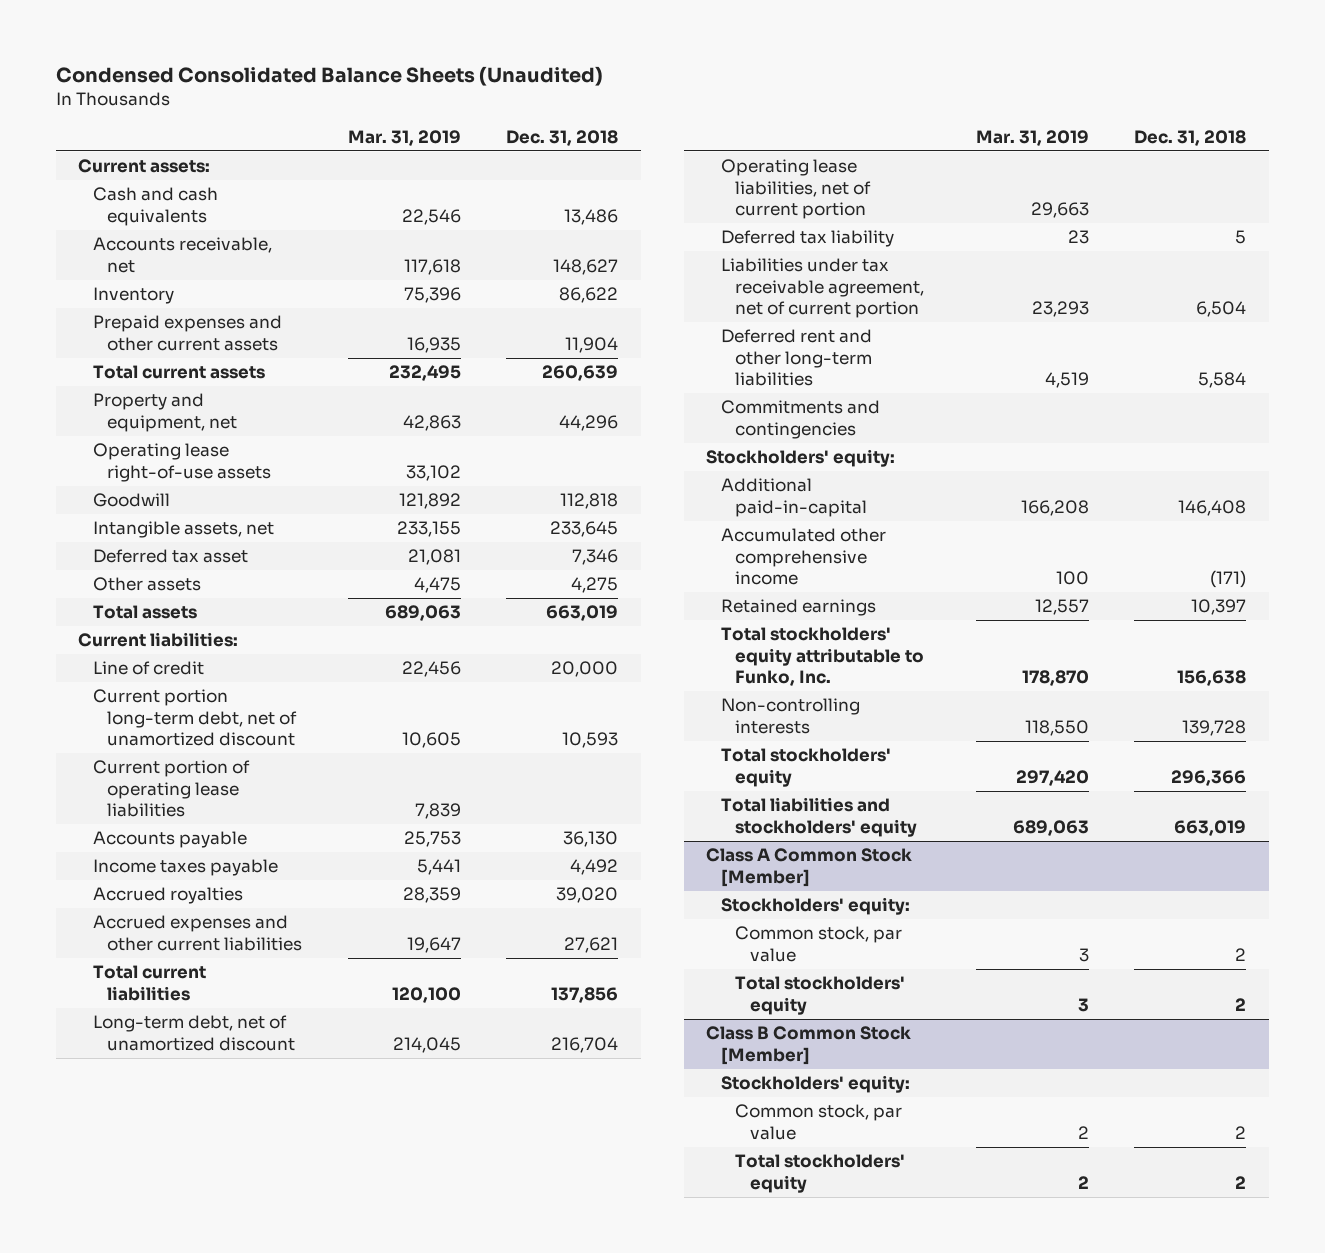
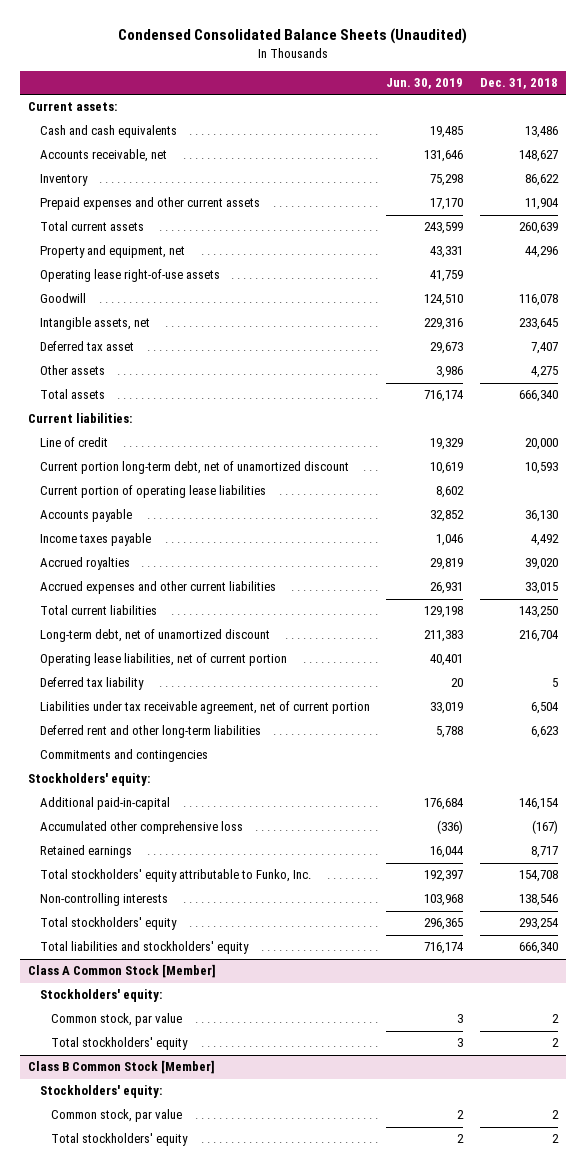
[347,129,461,146] Mar. 31, 2019 -> none
none -> [386,78,464,90] Jun. 30, 2019
[560,493,619,510] 112,818 -> [519,294,559,307] 116,078
[572,549,619,566] 7,346 -> [531,342,559,355] 7,407
[546,605,619,622] 663,019 -> [519,390,559,403] 666,340
[564,936,619,953] 27,621 -> [525,582,559,595] 33,015
[551,986,619,1003] 137,856 -> [519,606,559,619] 143,250
[1198,372,1247,389] 5,584 -> [531,726,559,739] 6,623
[1178,499,1247,516] 146,408 -> [519,798,560,811] 146,154
[720,528,886,586] Accumulated other comprehensive income -> [39,821,243,835] Accumulated other comprehensive loss
[1210,570,1247,589] (171) -> [532,820,559,835] (167)
[1191,599,1247,616] 10,397 -> [531,846,559,859] 8,717
[1177,670,1247,687] 156,638 -> [519,870,559,883] 154,708
[1182,719,1247,736] 139,728 -> [519,894,559,907] 138,546
[1171,769,1247,786] 296,366 -> [519,918,560,931] 293,254
[1174,819,1247,836] 663,019 -> [519,942,559,955] 666,340

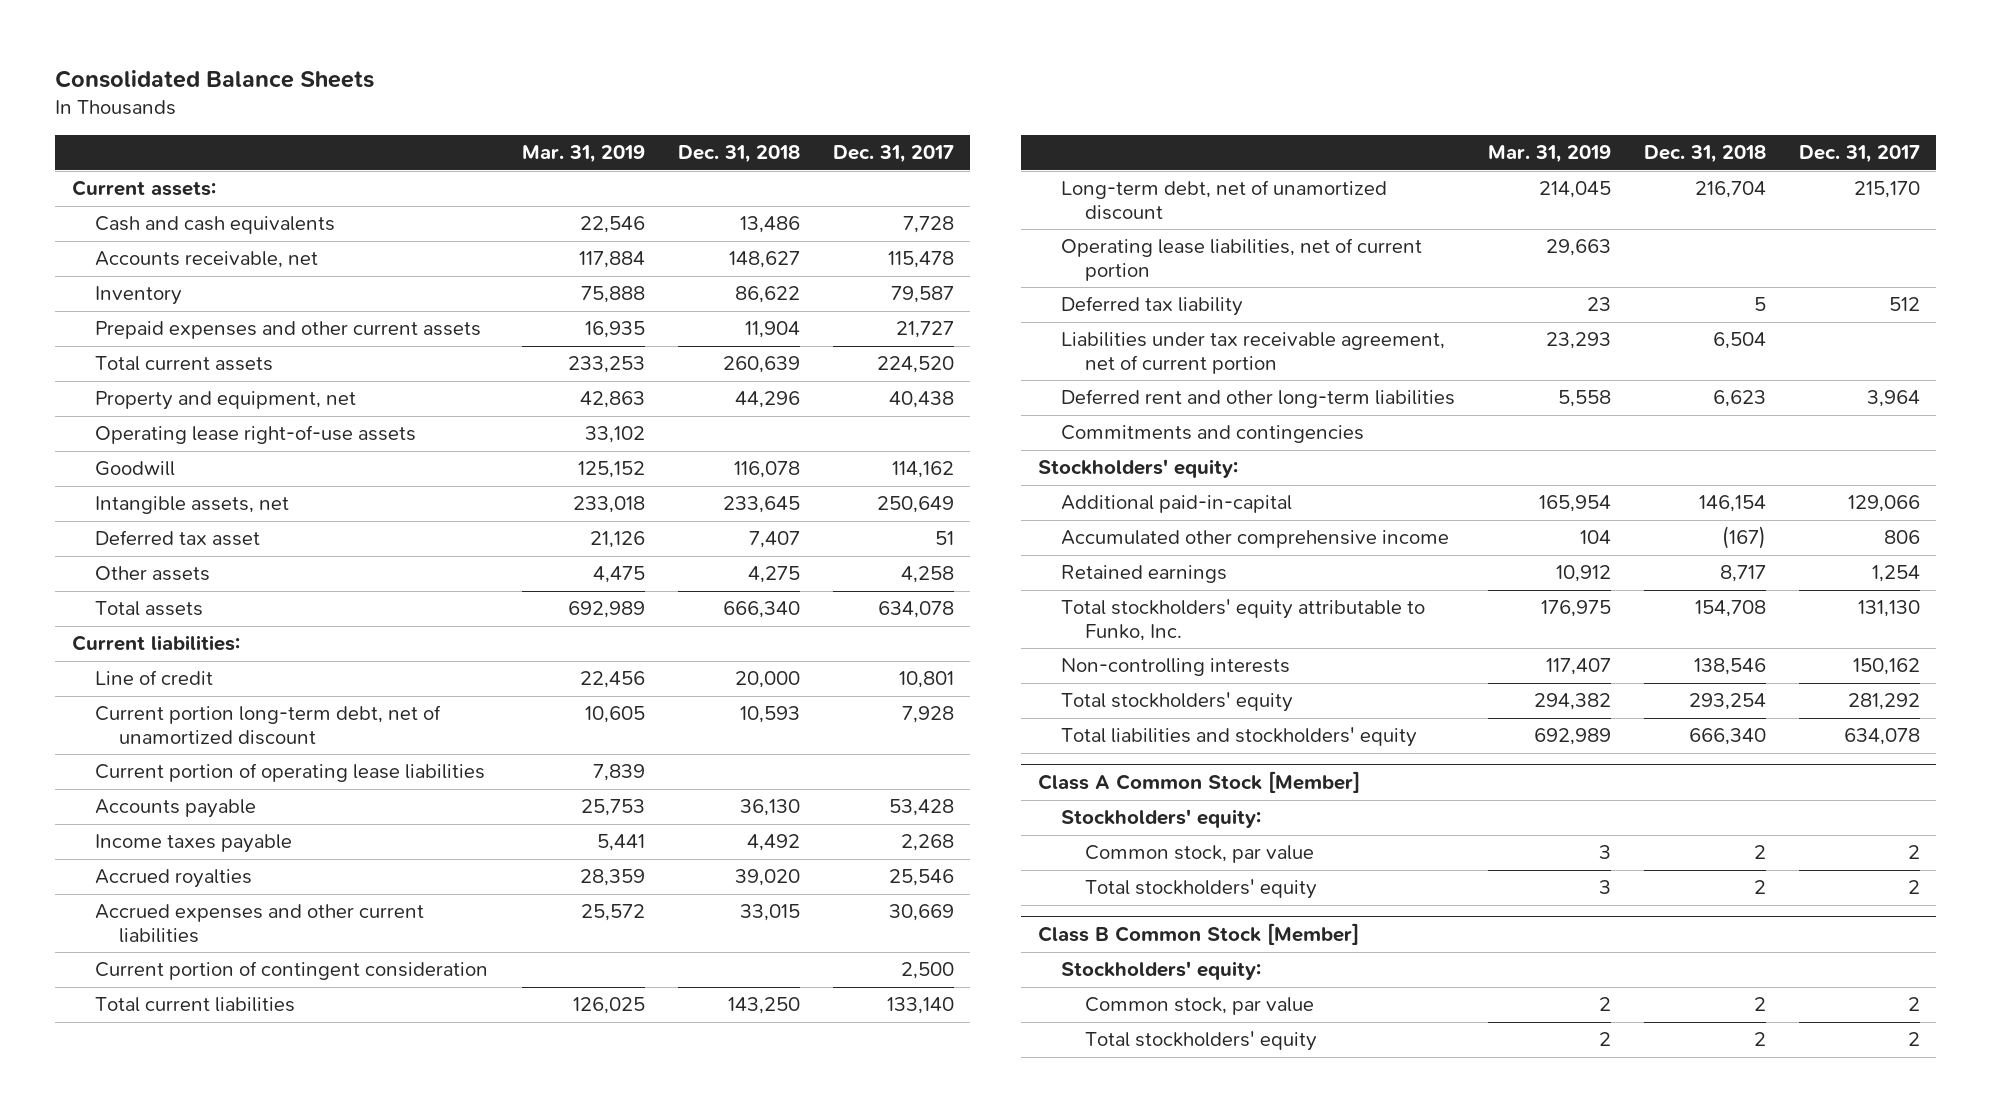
[117,27,467,44] Condensed Consolidated Balance Sheets (Unaudited) -> [55,69,375,88] Consolidated Balance Sheets
[386,78,464,90] Jun. 30, 2019 -> none
none -> [522,145,646,164] Mar. 31, 2019
none -> [832,145,954,164] Dec. 31, 2017
none -> [95,961,489,981] Current portion of contingent consideration
[39,821,243,835] Accumulated other comprehensive loss -> [1061,530,1450,549] Accumulated other comprehensive income

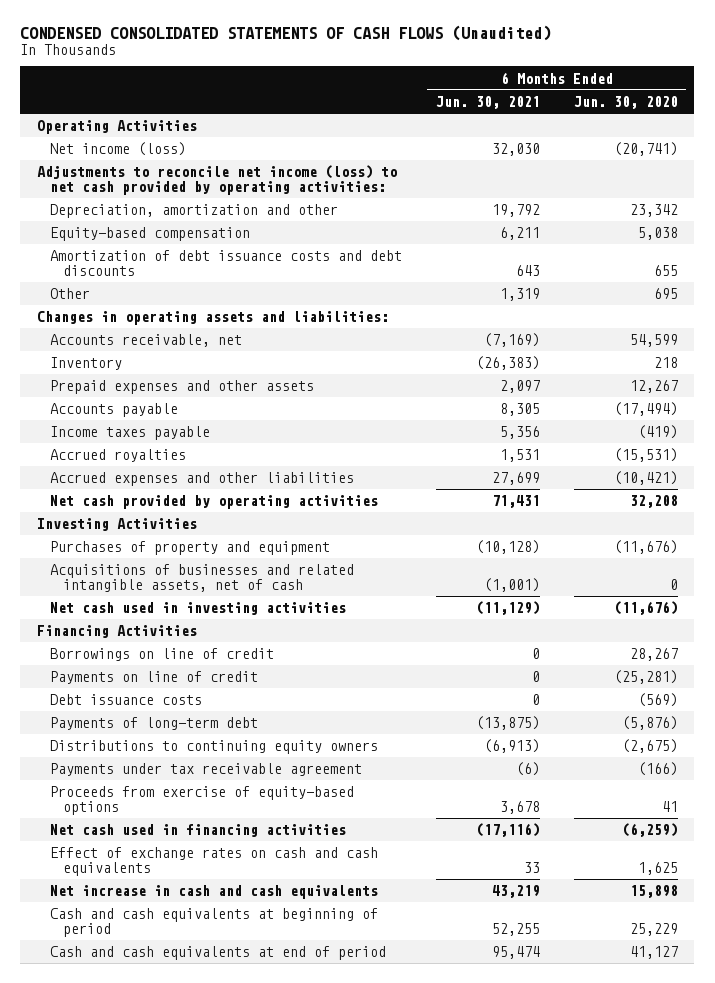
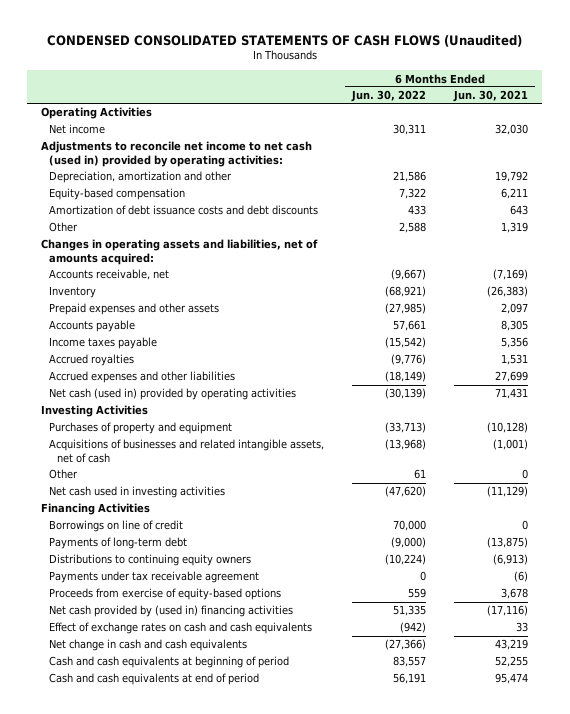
[573,95,678,109] Jun. 30, 2020 -> none
none -> [351,90,427,103] Jun. 30, 2022
[50,142,187,157] Net income (loss) -> [49,124,106,135] Net income
[37,165,398,195] Adjustments to reconcile net income (loss) to net cash provided by operating activities: -> [41,141,313,167] Adjustments to reconcile net income to net cash (used in) provided by operating activities:
[37,311,390,326] Changes in operating assets and liabilities: -> [41,239,319,265] Changes in operating assets and liabilities, net of amounts acquired:
[50,495,379,510] Net cash provided by operating activities -> [49,388,297,401] Net cash (used in) provided by operating activities
none -> [49,469,79,480] Other
[50,671,259,685] Payments on line of credit -> none
[50,694,203,706] Debt issuance costs -> none
[50,824,347,838] Net cash used in financing activities -> [49,605,294,618] Net cash provided by (used in) financing activities
[50,885,379,900] Net increase in cash and cash equivalents -> [49,639,248,652] Net change in cash and cash equivalents

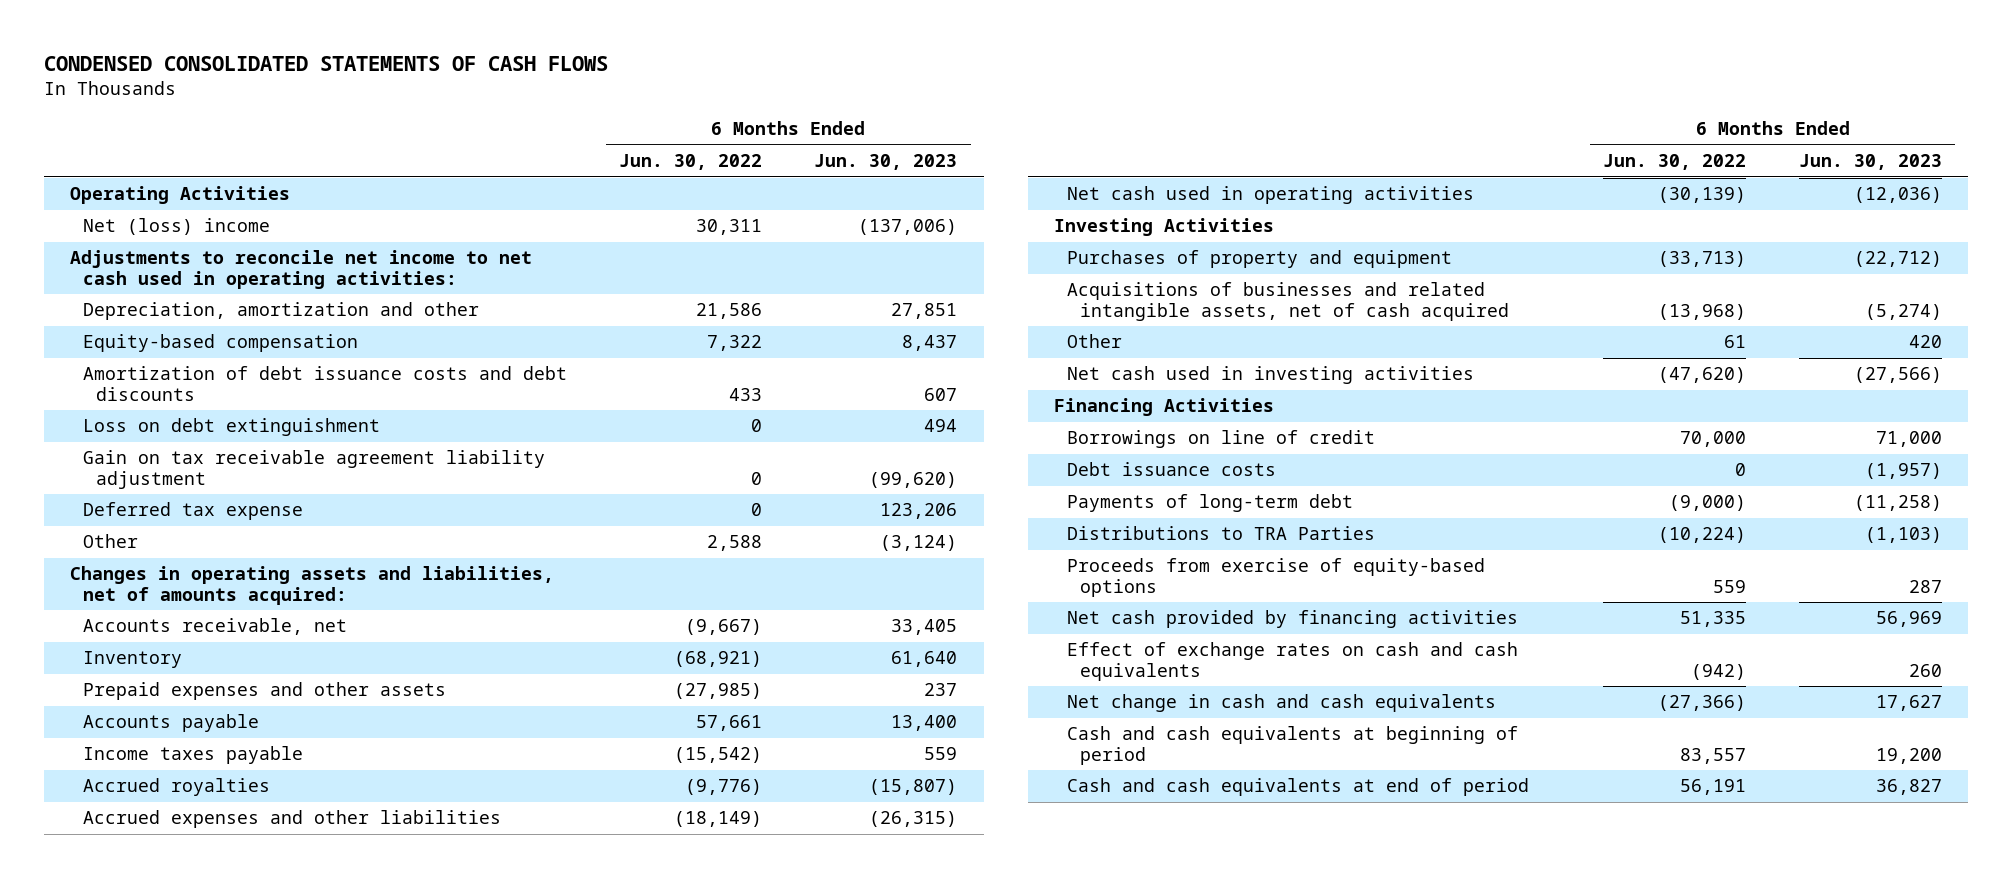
[46,34,522,47] CONDENSED CONSOLIDATED STATEMENTS OF CASH FLOWS (Unaudited) -> [43,56,608,72] CONDENSED CONSOLIDATED STATEMENTS OF CASH FLOWS
[453,90,529,103] Jun. 30, 2021 -> none
none -> [814,154,958,171] Jun. 30, 2023
[49,124,106,135] Net income -> [82,218,270,236] Net (loss) income
[41,141,313,167] Adjustments to reconcile net income to net cash (used in) provided by operating activities: -> [69,250,532,289] Adjustments to reconcile net income to net cash used in operating activities:
none -> [82,418,380,437] Loss on debt extinguishment
none -> [82,450,545,489] Gain on tax receivable agreement liability adjustment
none -> [82,502,303,521] Deferred tax expense
[49,388,297,401] Net cash (used in) provided by operating activities -> [1067,186,1475,205] Net cash used in operating activities
[49,439,325,463] Acquisitions of businesses and related intangible assets, net of cash -> [1067,282,1510,321] Acquisitions of businesses and related intangible assets, net of cash acquired
none -> [1067,462,1277,477] Debt issuance costs
[49,571,260,584] Payments under tax receivable agreement -> none
[49,554,252,567] Distributions to continuing equity owners -> [1067,526,1376,541] Distributions to TRA Parties
[49,605,294,618] Net cash provided by (used in) financing activities -> [1067,610,1519,629] Net cash provided by financing activities

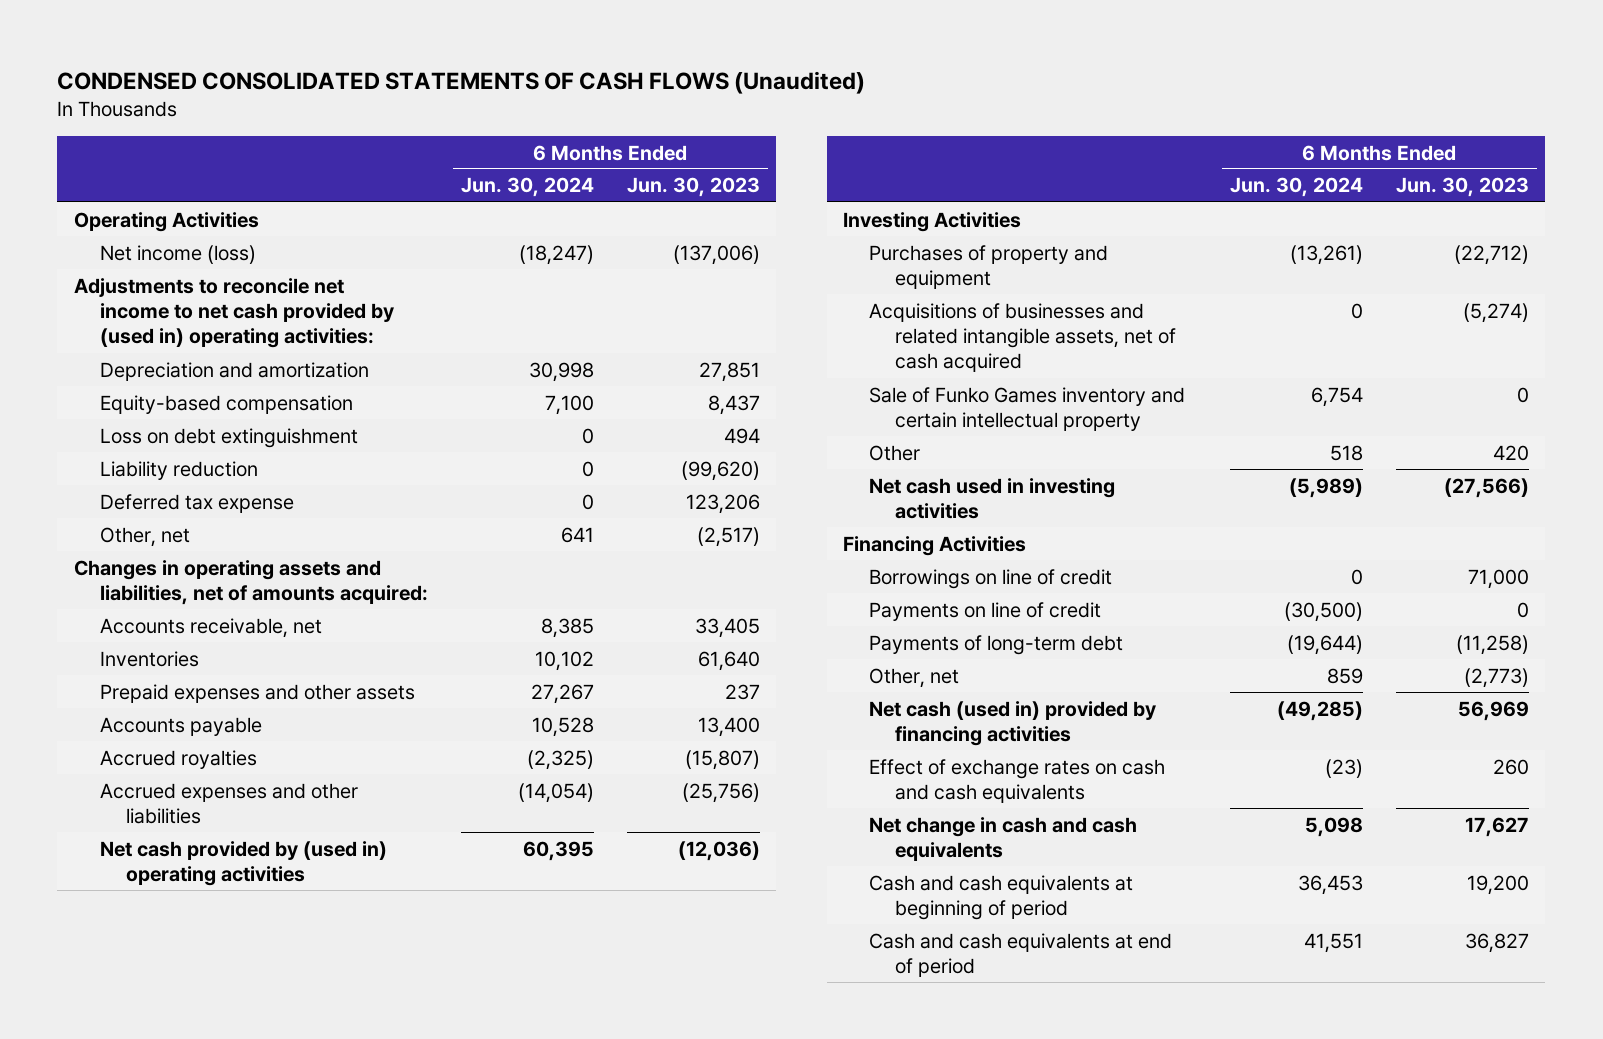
[43,56,608,72] CONDENSED CONSOLIDATED STATEMENTS OF CASH FLOWS -> [57,70,866,94] CONDENSED CONSOLIDATED STATEMENTS OF CASH FLOWS (Unaudited)
[619,154,763,171] Jun. 30, 2022 -> none
none -> [460,177,594,198] Jun. 30, 2024
[82,218,270,236] Net (loss) income -> [99,244,256,264] Net income (loss)
[69,250,532,289] Adjustments to reconcile net income to net cash used in operating activities: -> [73,277,394,349] Adjustments to reconcile net income to net cash provided by (used in) operating activities:
[82,302,479,321] Depreciation, amortization and other -> [99,361,369,381] Depreciation and amortization
[82,366,567,401] Amortization of debt issuance costs and debt discounts -> none
[82,450,545,489] Gain on tax receivable agreement liability adjustment -> [99,460,258,480] Liability reduction
[82,534,138,549] Other -> [99,526,190,547] Other, net
[880,535,958,552] (3,124) -> [696,526,760,547] (2,517)
[82,651,182,669] Inventory -> [99,650,199,667] Inventories
[82,746,303,765] Income taxes payable -> none
[869,811,958,828] (26,315) -> [681,782,760,803] (25,756)
[1067,186,1475,205] Net cash used in operating activities -> [99,840,387,887] Net cash provided by (used in) operating activities
none -> [869,386,1186,432] Sale of Funko Games inventory and certain intellectual property
[1067,462,1277,477] Debt issuance costs -> none
none -> [869,601,1102,621] Payments on line of credit
[1067,526,1376,541] Distributions to TRA Parties -> none
[1067,558,1486,597] Proceeds from exercise of equity-based options -> none
none -> [869,667,960,688] Other, net
[1067,610,1519,629] Net cash provided by financing activities -> [869,700,1157,747] Net cash (used in) provided by financing activities

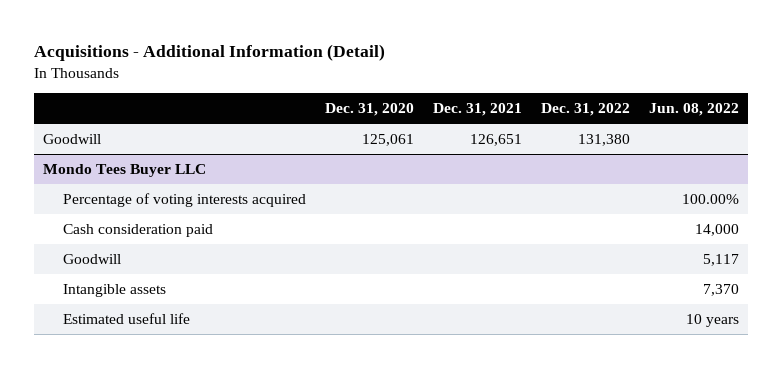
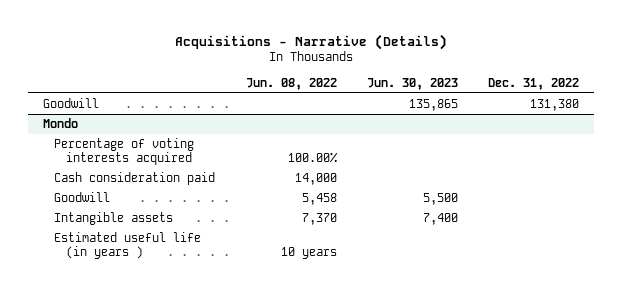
[33,44,385,62] Acquisitions - Additional Information (Detail) -> [174,33,447,50] Acquisitions - Narrative (Details)
[324,103,414,117] Dec. 31, 2020 -> none
[432,103,522,117] Dec. 31, 2021 -> none
none -> [366,77,458,90] Jun. 30, 2023
[43,163,207,177] Mondo Tees Buyer LLC -> [42,118,78,129] Mondo
[702,253,739,266] 5,117 -> [301,193,337,206] 5,458
[62,312,190,324] Estimated useful life -> [54,232,202,259] Estimated useful life (in years )

